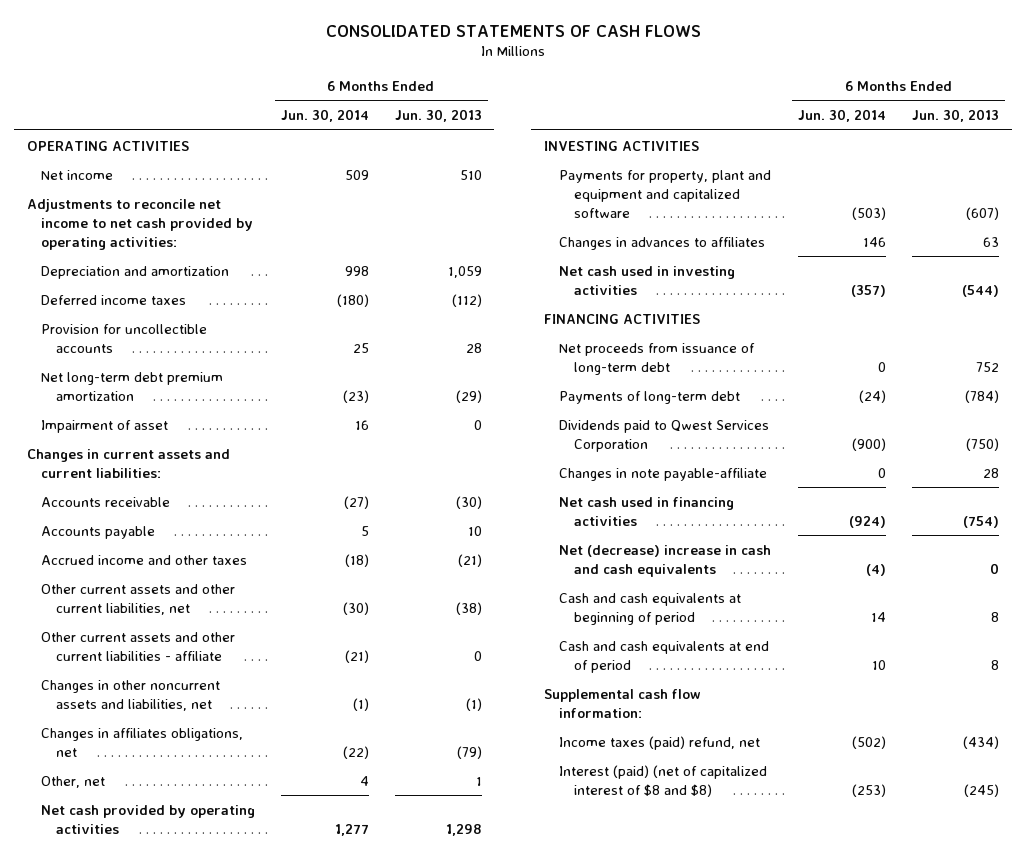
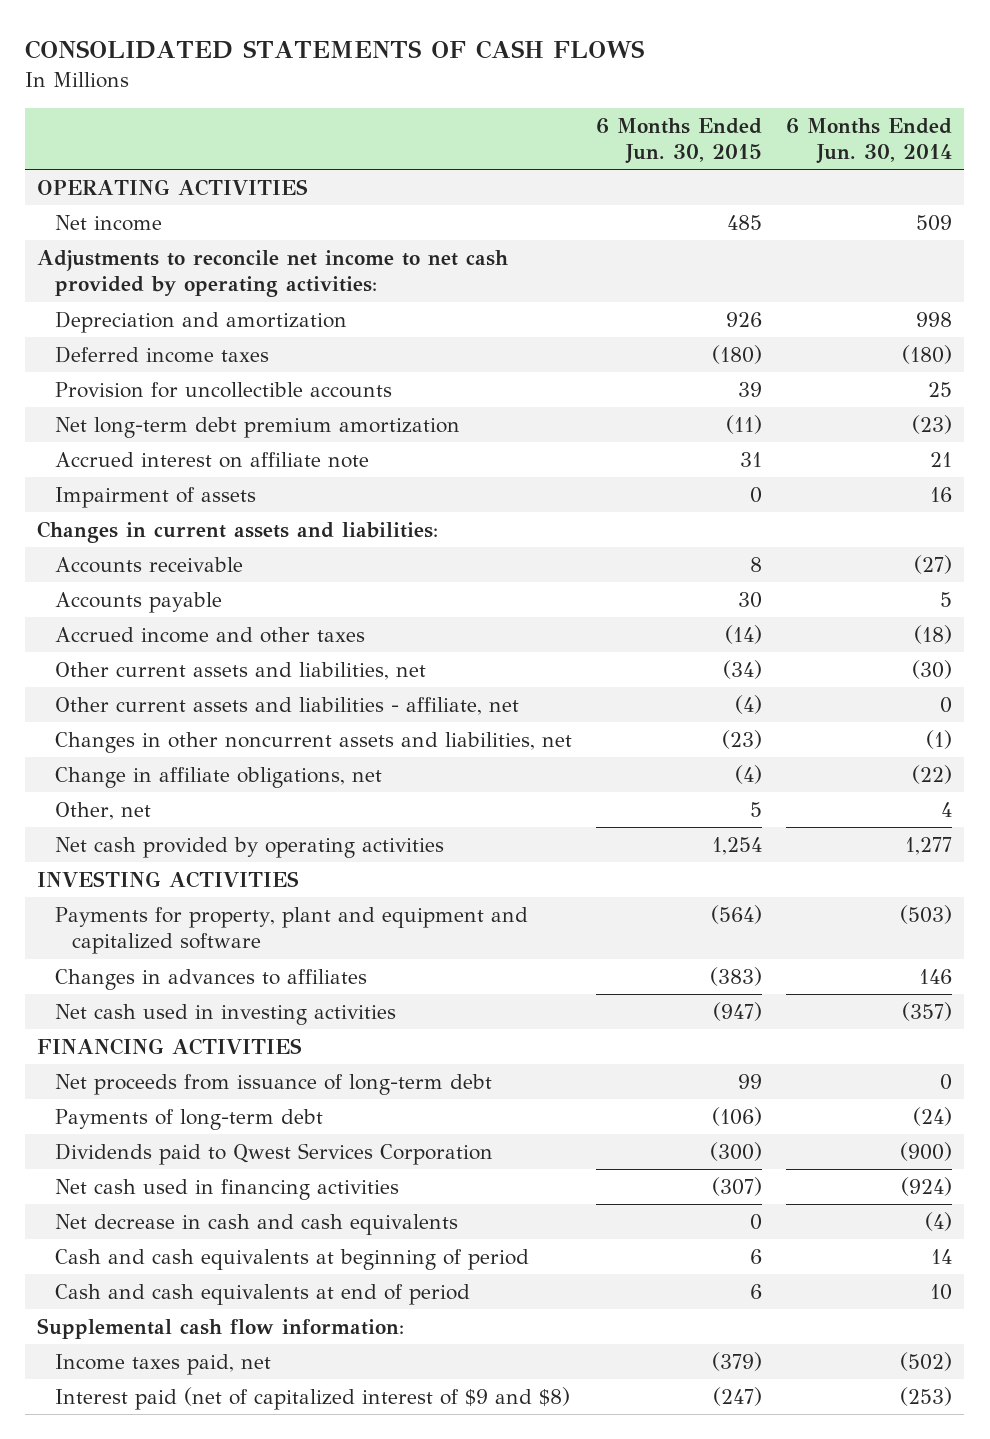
[394,109,482,123] Jun. 30, 2013 -> none
none -> [595,117,762,165] 6 Months Ended Jun. 30, 2015
none -> [54,451,369,468] Accrued interest on affiliate note
[41,419,169,433] Impairment of asset -> [54,486,256,508] Impairment of assets
[26,448,230,478] Changes in current assets and current liabilities: -> [37,520,439,543] Changes in current assets and liabilities:
[41,583,236,615] Other current assets and other current liabilities, net -> [54,661,426,680] Other current assets and liabilities, net
[41,631,236,661] Other current assets and other current liabilities - affiliate -> [54,696,519,715] Other current assets and liabilities - affiliate, net
[345,649,370,663] (21) -> [940,696,953,713] 0
[41,727,244,757] Changes in affiliates obligations, net -> none
none -> [54,766,382,788] Change in affiliate obligations, net
[558,467,767,481] Changes in note payable-affiliate -> none
[558,544,771,577] Net (decrease) increase in cash and cash equivalents -> [54,1213,458,1235] Net decrease in cash and cash equivalents
[558,735,760,750] Income taxes (paid) refund, net -> [54,1353,271,1375] Income taxes paid, net
[558,764,767,797] Interest (paid) (net of capitalized interest of $8 and $8) -> [54,1386,570,1410] Interest paid (net of capitalized interest of $9 and $8)

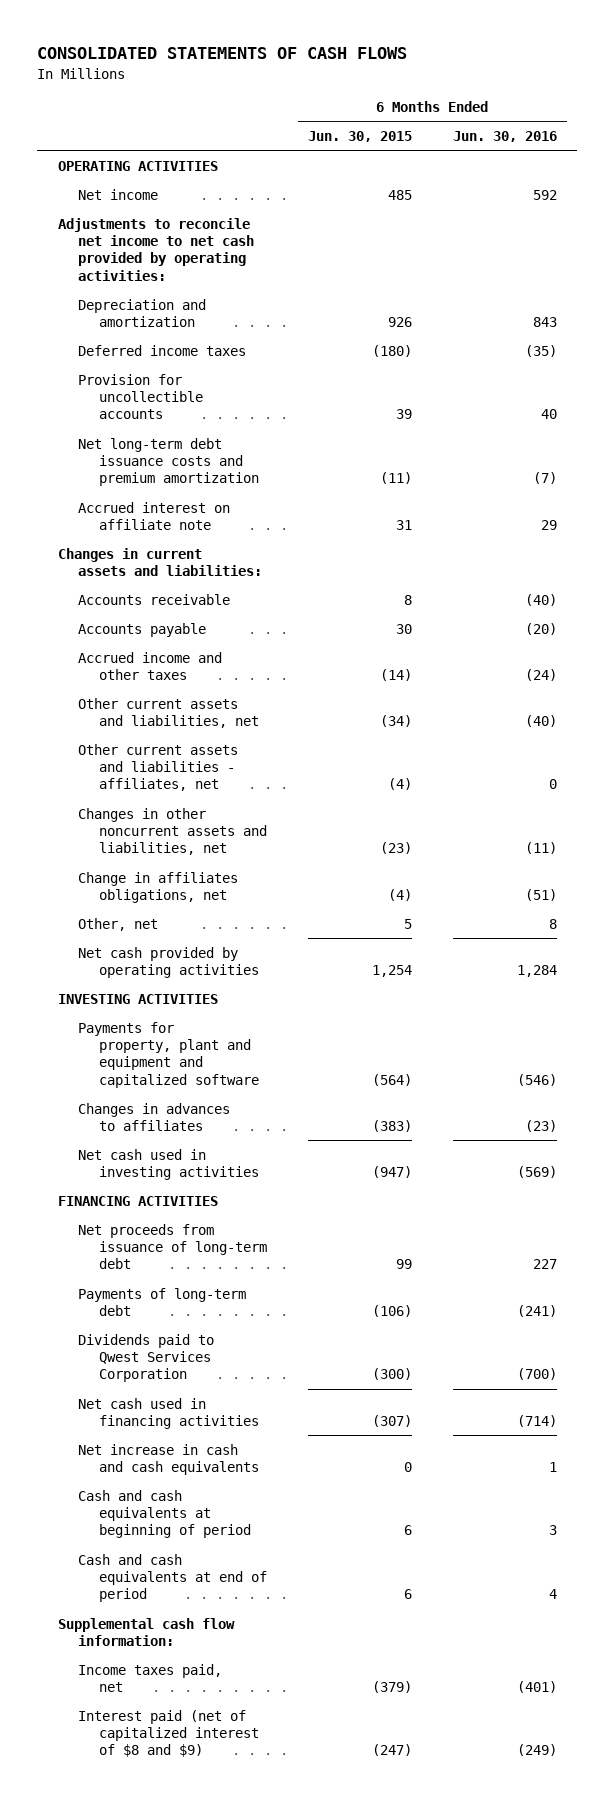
[786,117,953,165] 6 Months Ended Jun. 30, 2014 -> none
none -> [452,131,557,143] Jun. 30, 2016
[54,416,460,438] Net long-term debt premium amortization -> [78,437,260,487] Net long-term debt issuance costs and premium amortization
[54,486,256,508] Impairment of assets -> none
[54,696,519,715] Other current assets and liabilities - affiliate, net -> [78,743,239,792] Other current assets and liabilities - affiliates, net
[54,766,382,788] Change in affiliate obligations, net -> [78,871,239,904] Change in affiliates obligations, net
[54,1213,458,1235] Net decrease in cash and cash equivalents -> [78,1443,260,1476] Net increase in cash and cash equivalents
[54,1386,570,1410] Interest paid (net of capitalized interest of $9 and $8) -> [78,1709,260,1758] Interest paid (net of capitalized interest of $8 and $9)

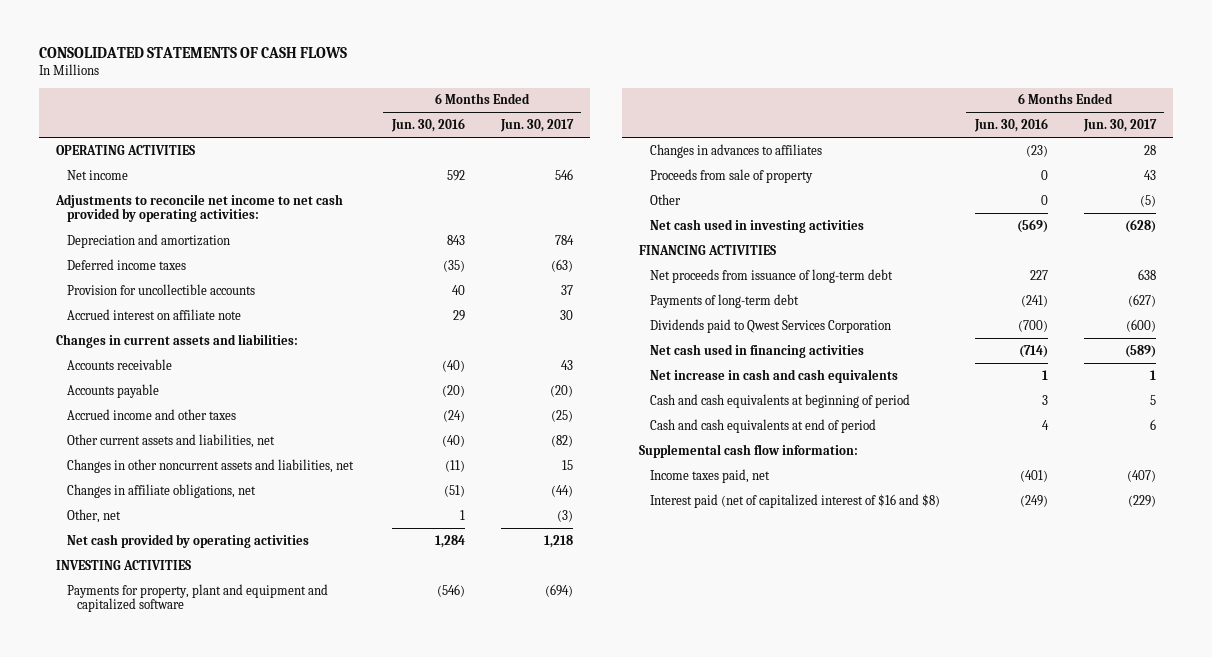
[307,131,412,143] Jun. 30, 2015 -> none
none -> [499,119,574,133] Jun. 30, 2017
[78,437,260,487] Net long-term debt issuance costs and premium amortization -> none
[78,743,239,792] Other current assets and liabilities - affiliates, net -> none
[78,871,239,904] Change in affiliates obligations, net -> none
none -> [66,483,256,498] Changes in affiliate obligations, net
[548,918,557,929] 8 -> [460,509,466,520] 1
none -> [649,168,813,183] Proceeds from sale of property
none -> [649,193,681,205] Other
[78,1709,260,1758] Interest paid (net of capitalized interest of $8 and $9) -> [649,493,940,508] Interest paid (net of capitalized interest of $16 and $8)

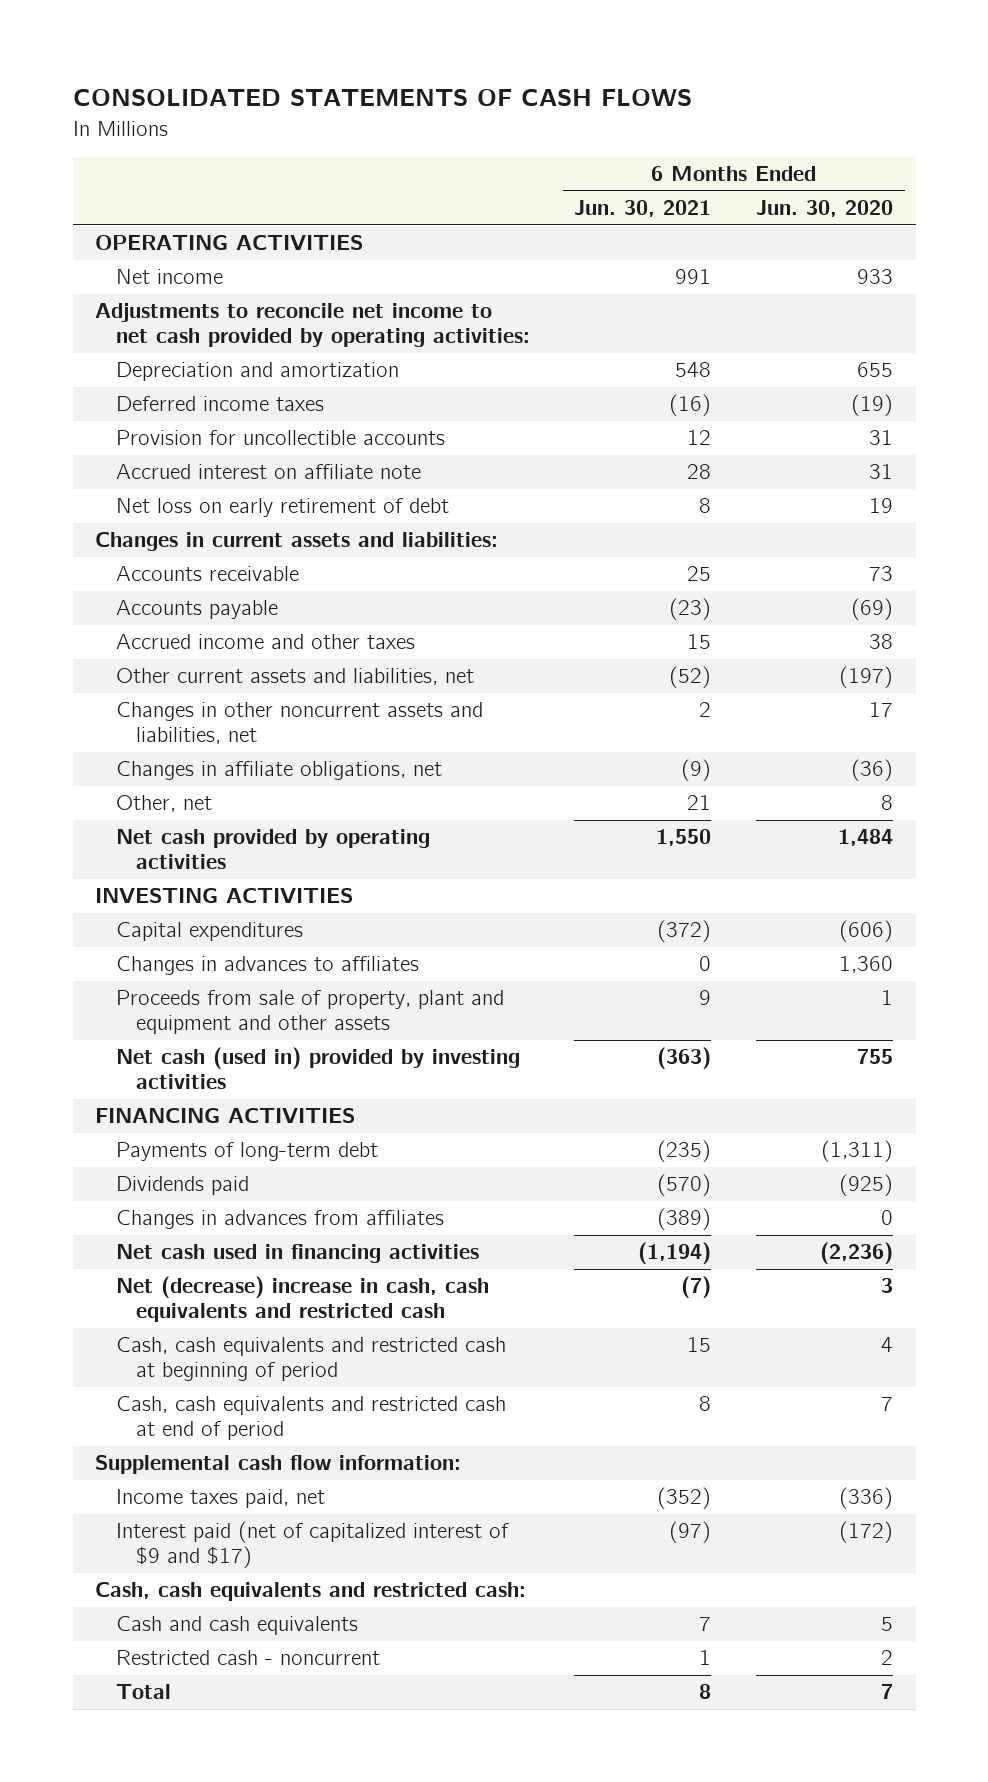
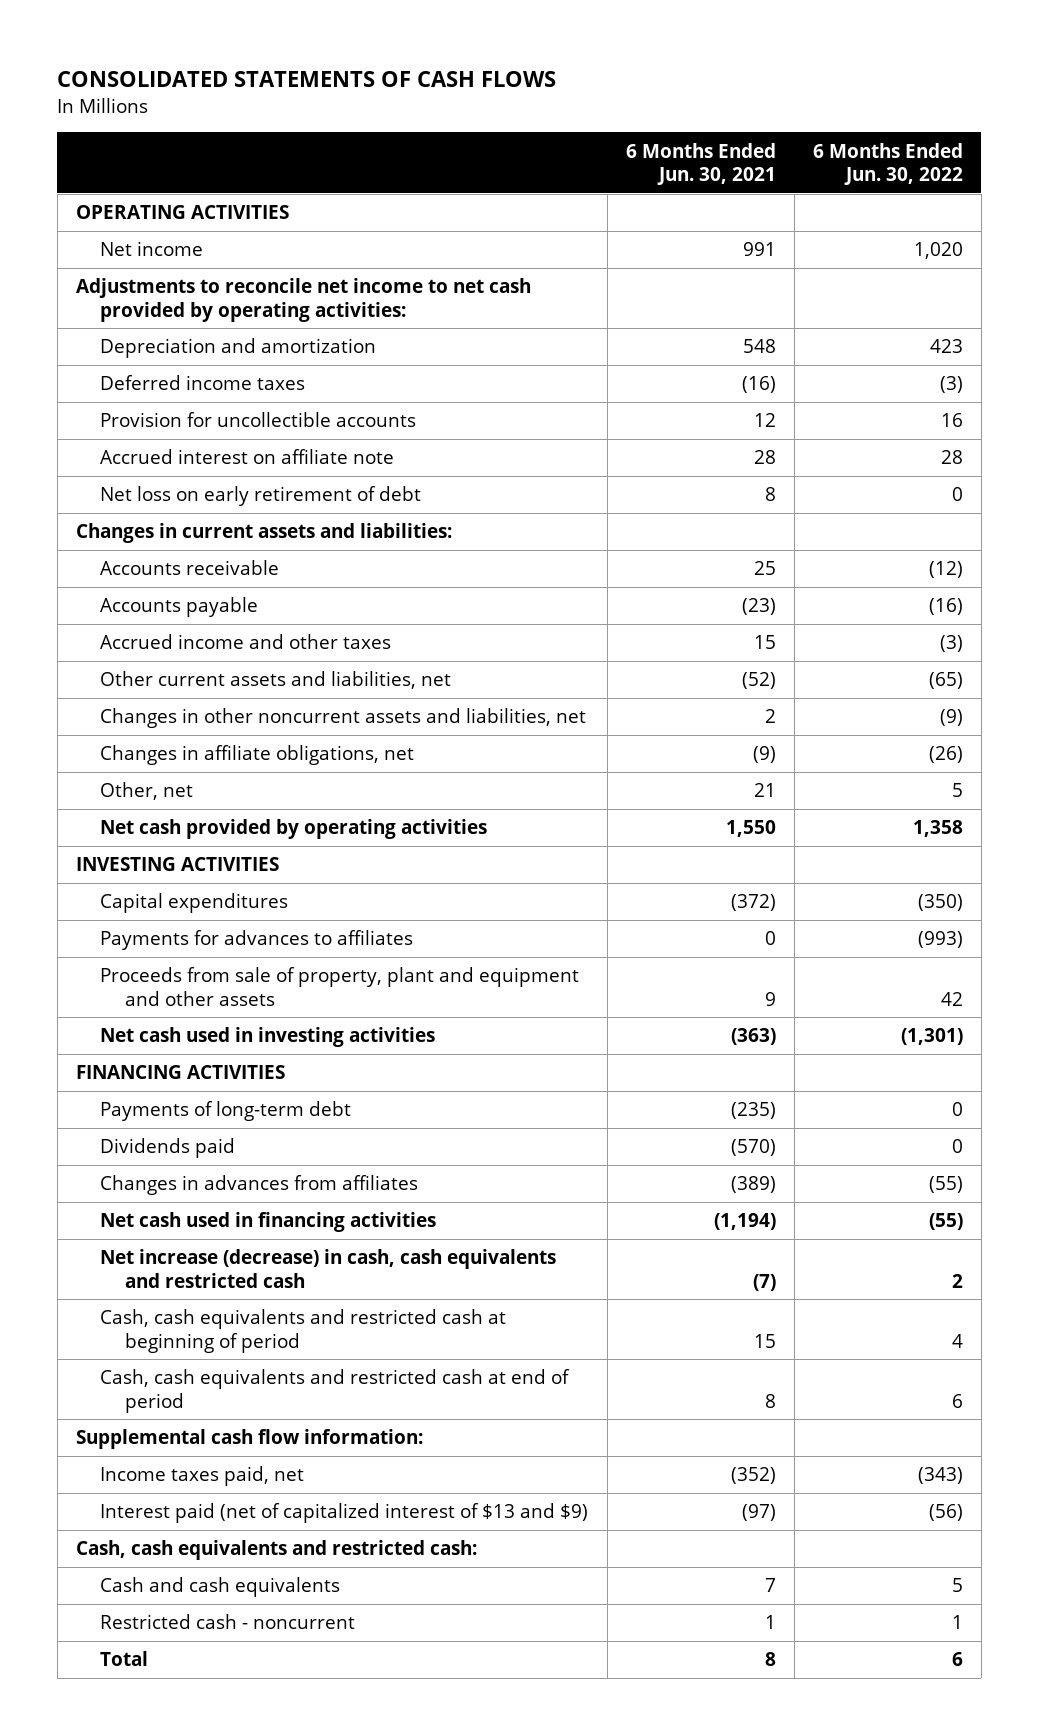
[756,200,894,218] Jun. 30, 2020 -> none
none -> [812,142,963,185] 6 Months Ended Jun. 30, 2022
[115,956,419,976] Changes in advances to affiliates -> none
none -> [100,930,414,951] Payments for advances to affiliates
[115,1047,520,1090] Net cash (used in) provided by investing activities -> [100,1027,436,1048] Net cash used in investing activities
[115,1276,489,1323] Net (decrease) increase in cash, cash equivalents and restricted cash -> [100,1249,557,1288] Net increase (decrease) in cash, cash equivalents and restricted cash
[115,1521,509,1569] Interest paid (net of capitalized interest of $9 and $17) -> [100,1503,589,1524] Interest paid (net of capitalized interest of $13 and $9)

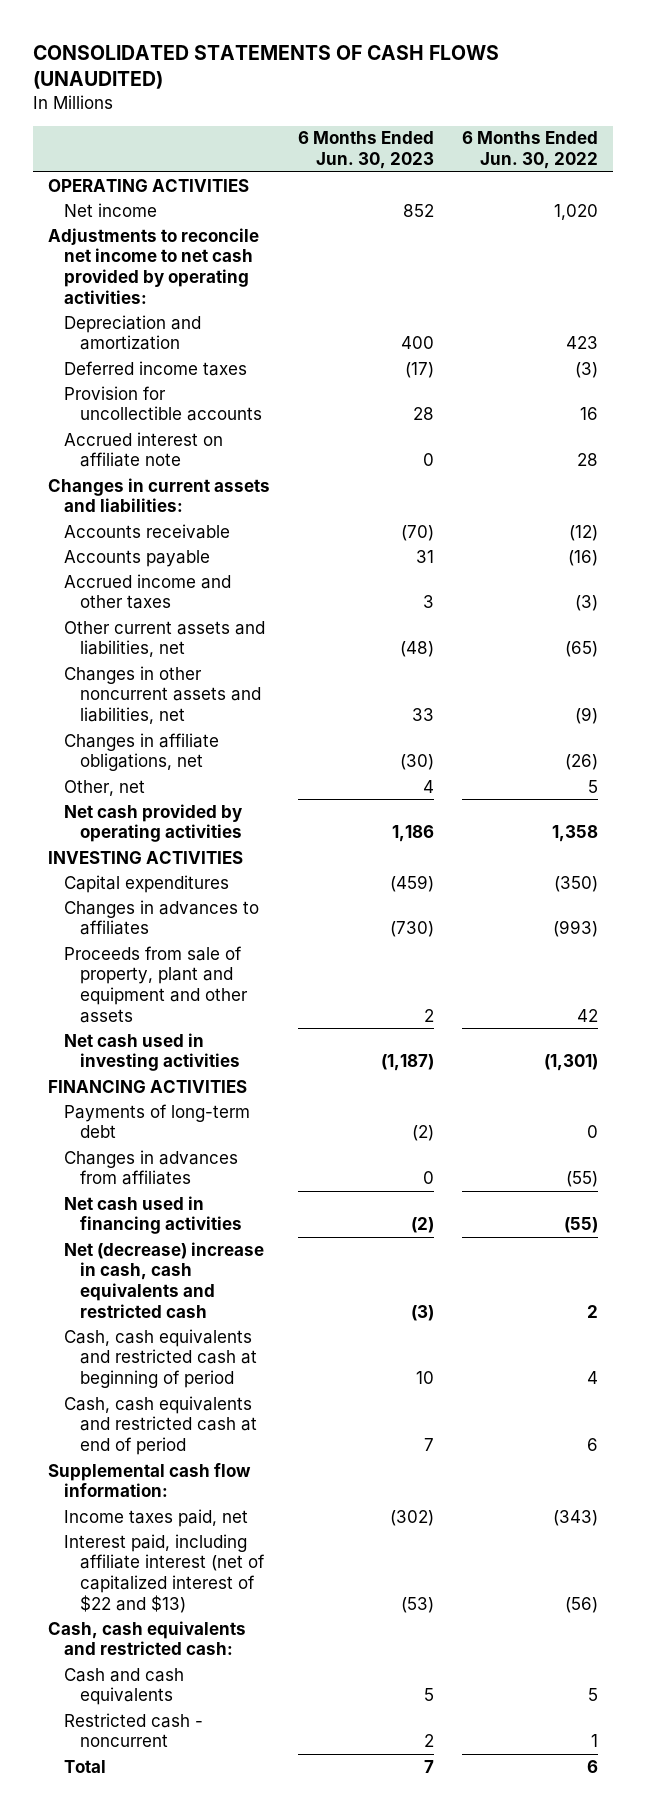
[57,71,557,88] CONSOLIDATED STATEMENTS OF CASH FLOWS -> [33,44,500,89] CONSOLIDATED STATEMENTS OF CASH FLOWS (UNAUDITED)
[625,142,776,185] 6 Months Ended Jun. 30, 2021 -> none
none -> [298,131,435,170] 6 Months Ended Jun. 30, 2023
[100,486,422,507] Net loss on early retirement of debt -> none
[100,930,414,951] Payments for advances to affiliates -> [64,899,260,936] Changes in advances to affiliates
[100,1138,236,1159] Dividends paid -> none
[100,1249,557,1288] Net increase (decrease) in cash, cash equivalents and restricted cash -> [64,1241,265,1318] Net (decrease) increase in cash, cash equivalents and restricted cash
[100,1503,589,1524] Interest paid (net of capitalized interest of $13 and $9) -> [64,1533,266,1613] Interest paid, including affiliate interest (net of capitalized interest of $22 and $13)

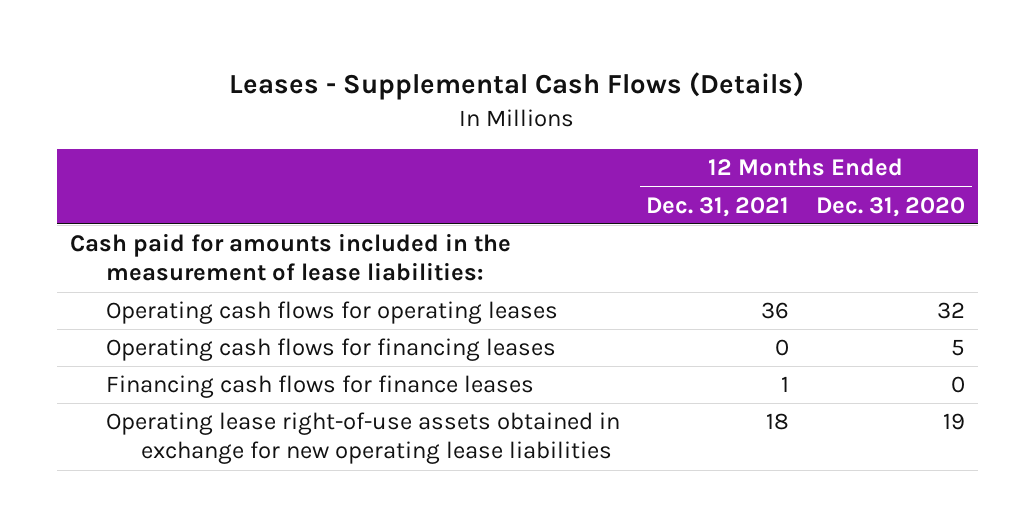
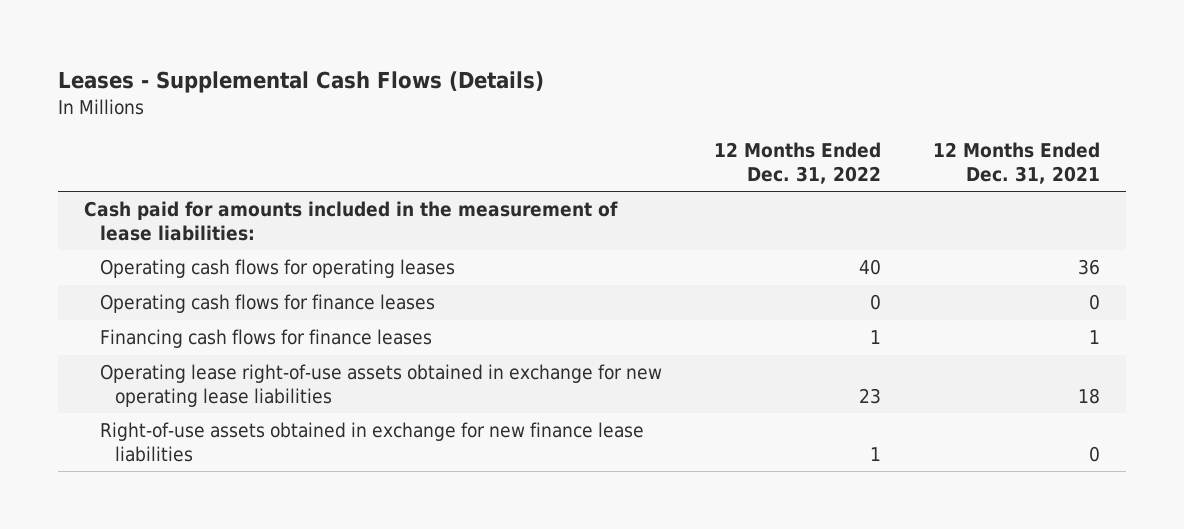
[815,196,965,217] Dec. 31, 2020 -> none
none -> [713,142,881,184] 12 Months Ended Dec. 31, 2022
[105,338,556,362] Operating cash flows for financing leases -> [99,294,435,314] Operating cash flows for finance leases
none -> [99,422,644,463] Right-of-use assets obtained in exchange for new finance lease liabilities

